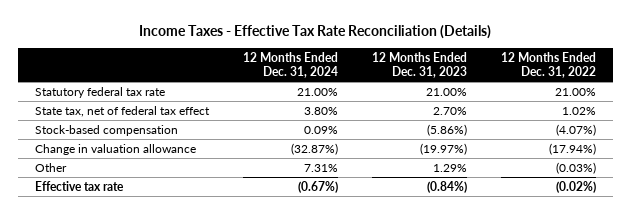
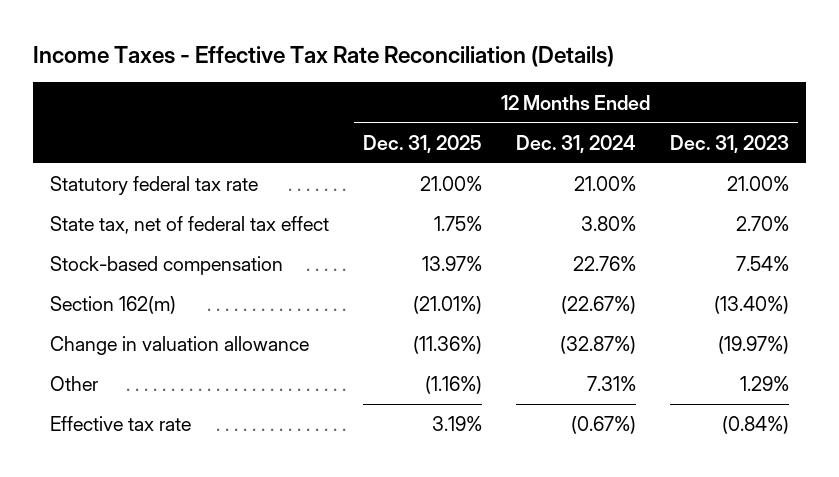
[500,51,596,79] 12 Months Ended Dec. 31, 2022 -> none
none -> [362,134,482,153] Dec. 31, 2025
[303,125,338,134] 0.09% -> [573,256,637,272] 22.76%
[426,123,467,136] (5.86%) -> [736,256,790,272] 7.54%
none -> [49,296,176,315] Section 162(m)

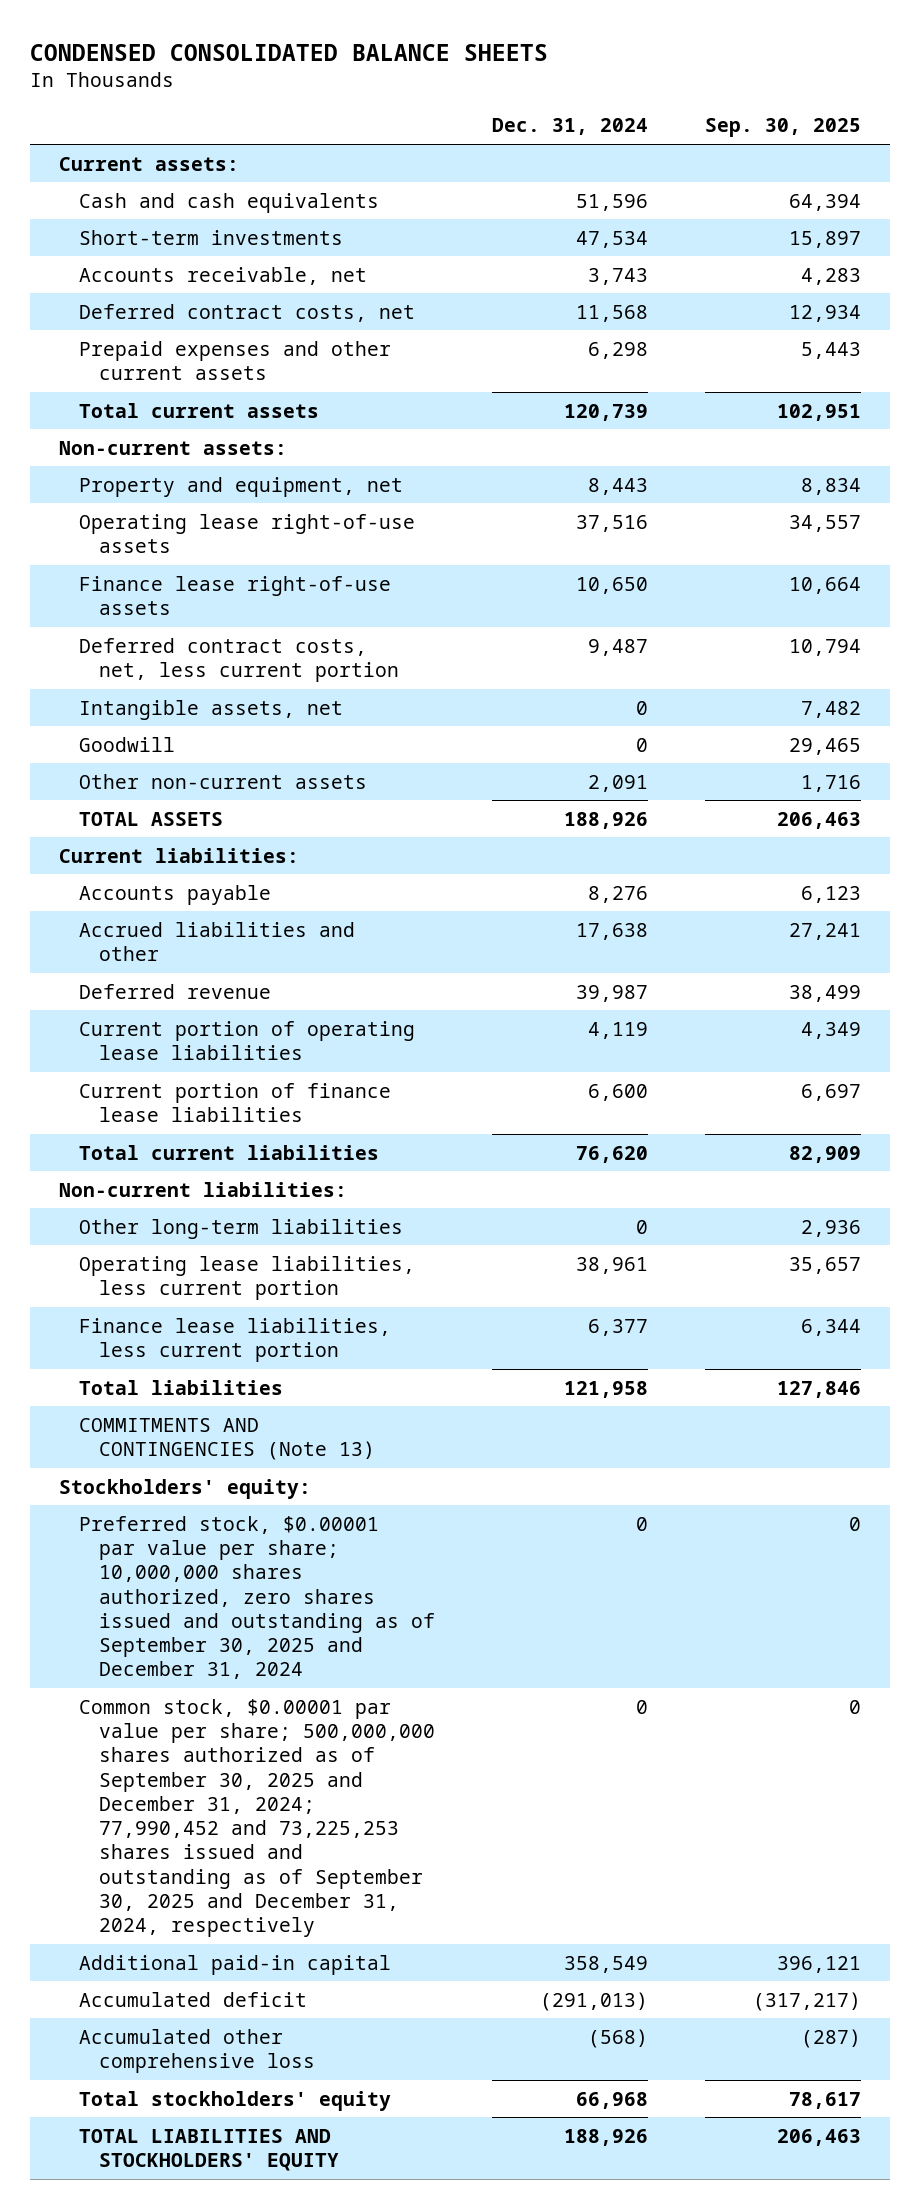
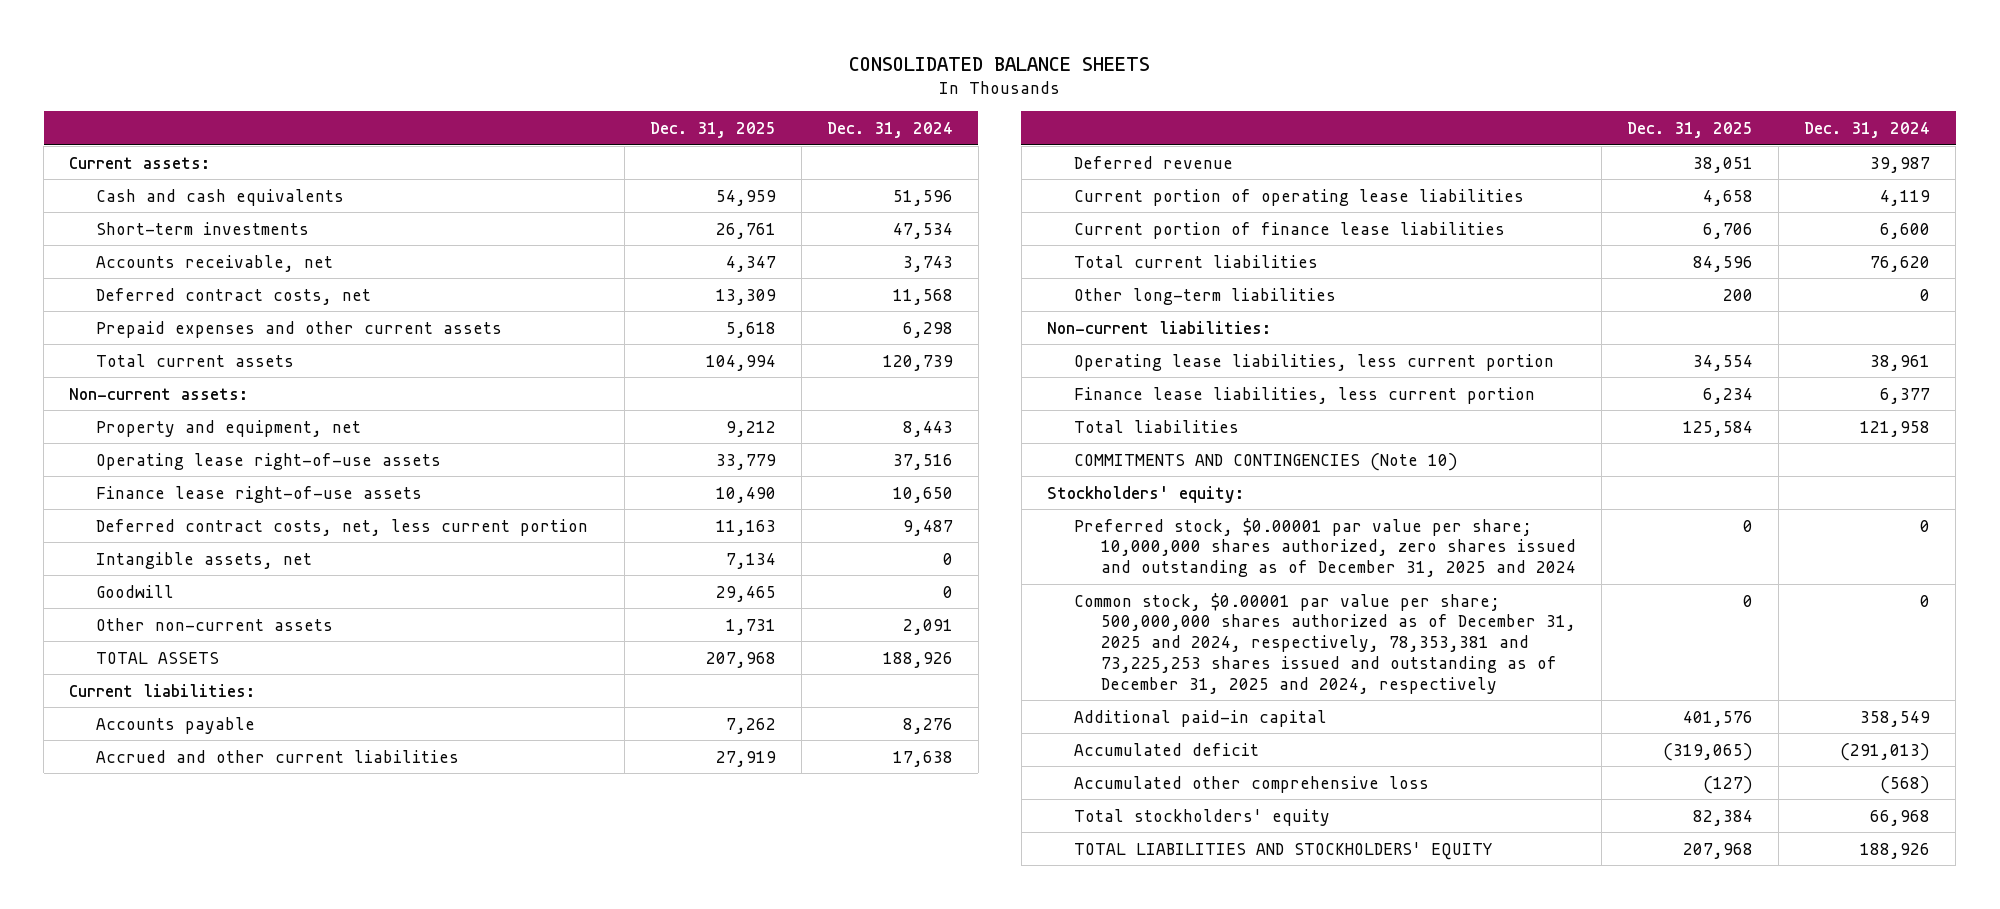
[30,43,549,61] CONDENSED CONSOLIDATED BALANCE SHEETS -> [848,56,1150,71] CONSOLIDATED BALANCE SHEETS
[705,118,862,138] Sep. 30, 2025 -> none
none -> [649,121,776,138] Dec. 31, 2025
[79,921,356,961] Accrued liabilities and other -> [96,749,460,763] Accrued and other current liabilities
[58,1181,347,1197] Non-current liabilities: -> [1046,320,1271,334] Non-current liabilities:
[79,1417,376,1460] COMMITMENTS AND CONTINGENCIES (Note 13) -> [1073,452,1458,471] COMMITMENTS AND CONTINGENCIES (Note 10)
[79,1515,436,1680] Preferred stock, $0.00001 par value per share; 10,000,000 shares authorized, zero shares issued and outstanding as of September 30, 2025 and December 31, 2024 -> [1073,517,1577,578] Preferred stock, $0.00001 par value per share; 10,000,000 shares authorized, zero shares issued and outstanding as of December 31, 2025 and 2024
[79,1698,436,1938] Common stock, $0.00001 par value per share; 500,000,000 shares authorized as of September 30, 2025 and December 31, 2024; 77,990,452 and 73,225,253 shares issued and outstanding as of September 30, 2025 and December 31, 2024, respectively -> [1073,592,1577,694] Common stock, $0.00001 par value per share; 500,000,000 shares authorized as of December 31, 2025 and 2024, respectively, 78,353,381 and 73,225,253 shares issued and outstanding as of December 31, 2025 and 2024, respectively

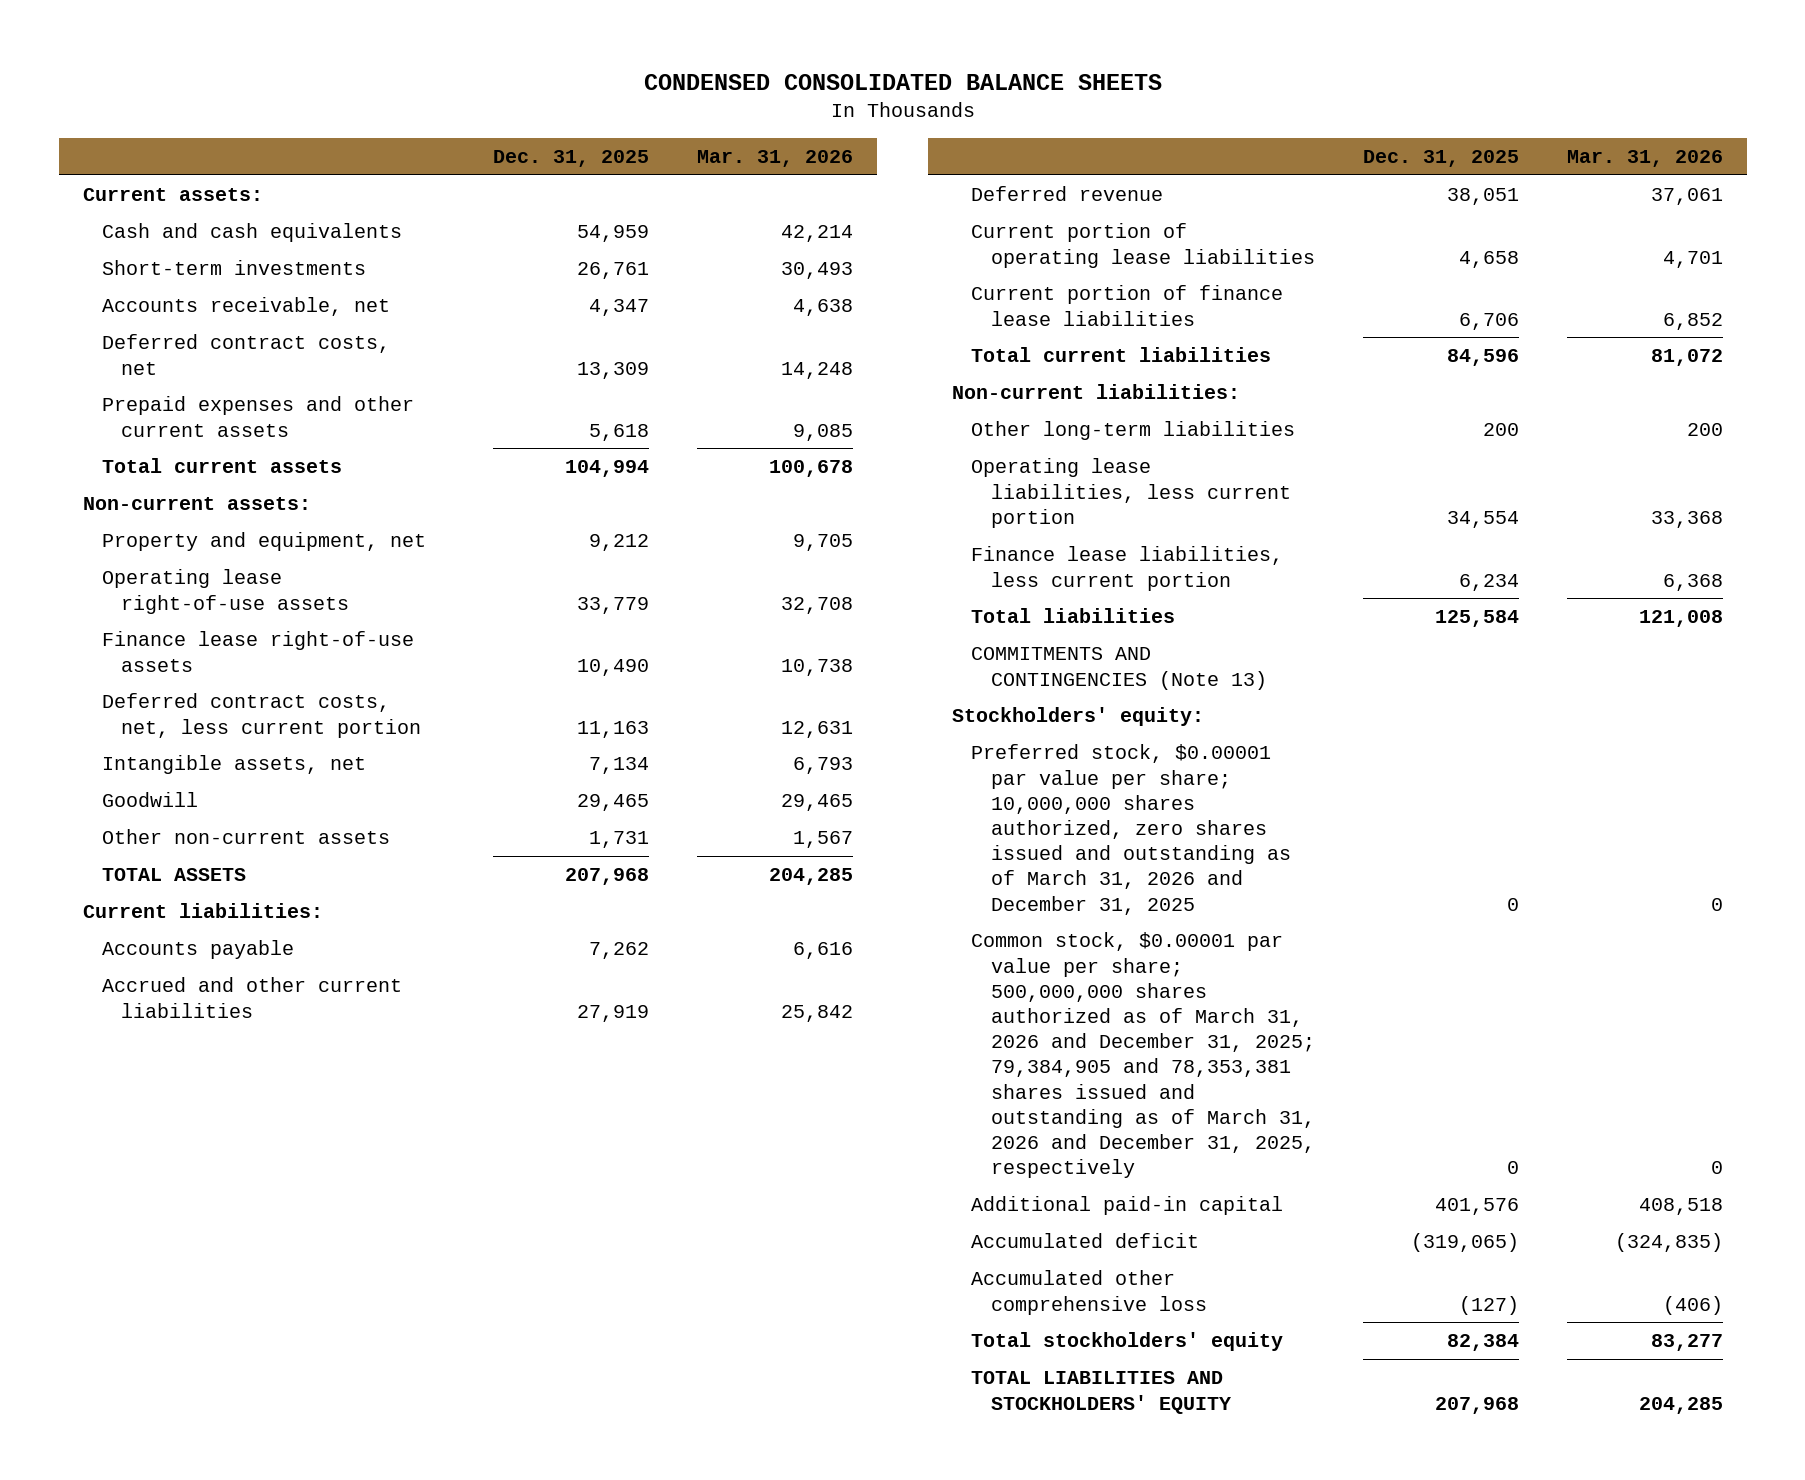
[848,56,1150,71] CONSOLIDATED BALANCE SHEETS -> [643,74,1162,91] CONDENSED CONSOLIDATED BALANCE SHEETS
[826,121,953,138] Dec. 31, 2024 -> none
none -> [697,149,854,167] Mar. 31, 2026
[1073,287,1336,305] Other long-term liabilities -> [971,421,1296,441] Other long-term liabilities
[1073,452,1458,471] COMMITMENTS AND CONTINGENCIES (Note 10) -> [971,647,1267,690] COMMITMENTS AND CONTINGENCIES (Note 13)
[1073,517,1577,578] Preferred stock, $0.00001 par value per share; 10,000,000 shares authorized, zero shares issued and outstanding as of December 31, 2025 and 2024 -> [971,744,1291,915] Preferred stock, $0.00001 par value per share; 10,000,000 shares authorized, zero shares issued and outstanding as of March 31, 2026 and December 31, 2025
[1073,592,1577,694] Common stock, $0.00001 par value per share; 500,000,000 shares authorized as of December 31, 2025 and 2024, respectively, 78,353,381 and 73,225,253 shares issued and outstanding as of December 31, 2025 and 2024, respectively -> [971,932,1315,1179] Common stock, $0.00001 par value per share; 500,000,000 shares authorized as of March 31, 2026 and December 31, 2025; 79,384,905 and 78,353,381 shares issued and outstanding as of March 31, 2026 and December 31, 2025, respectively

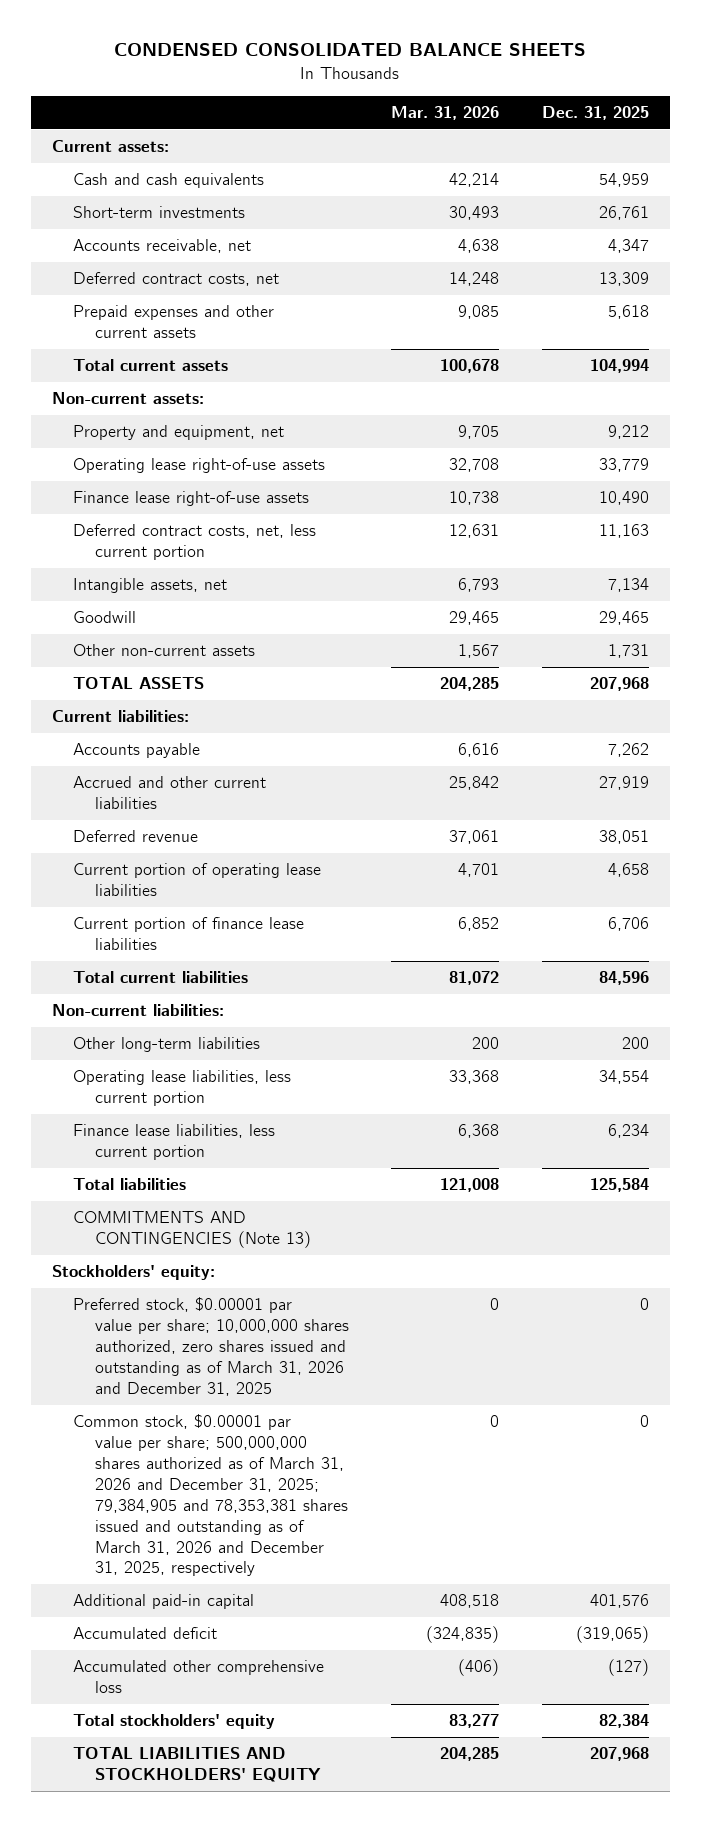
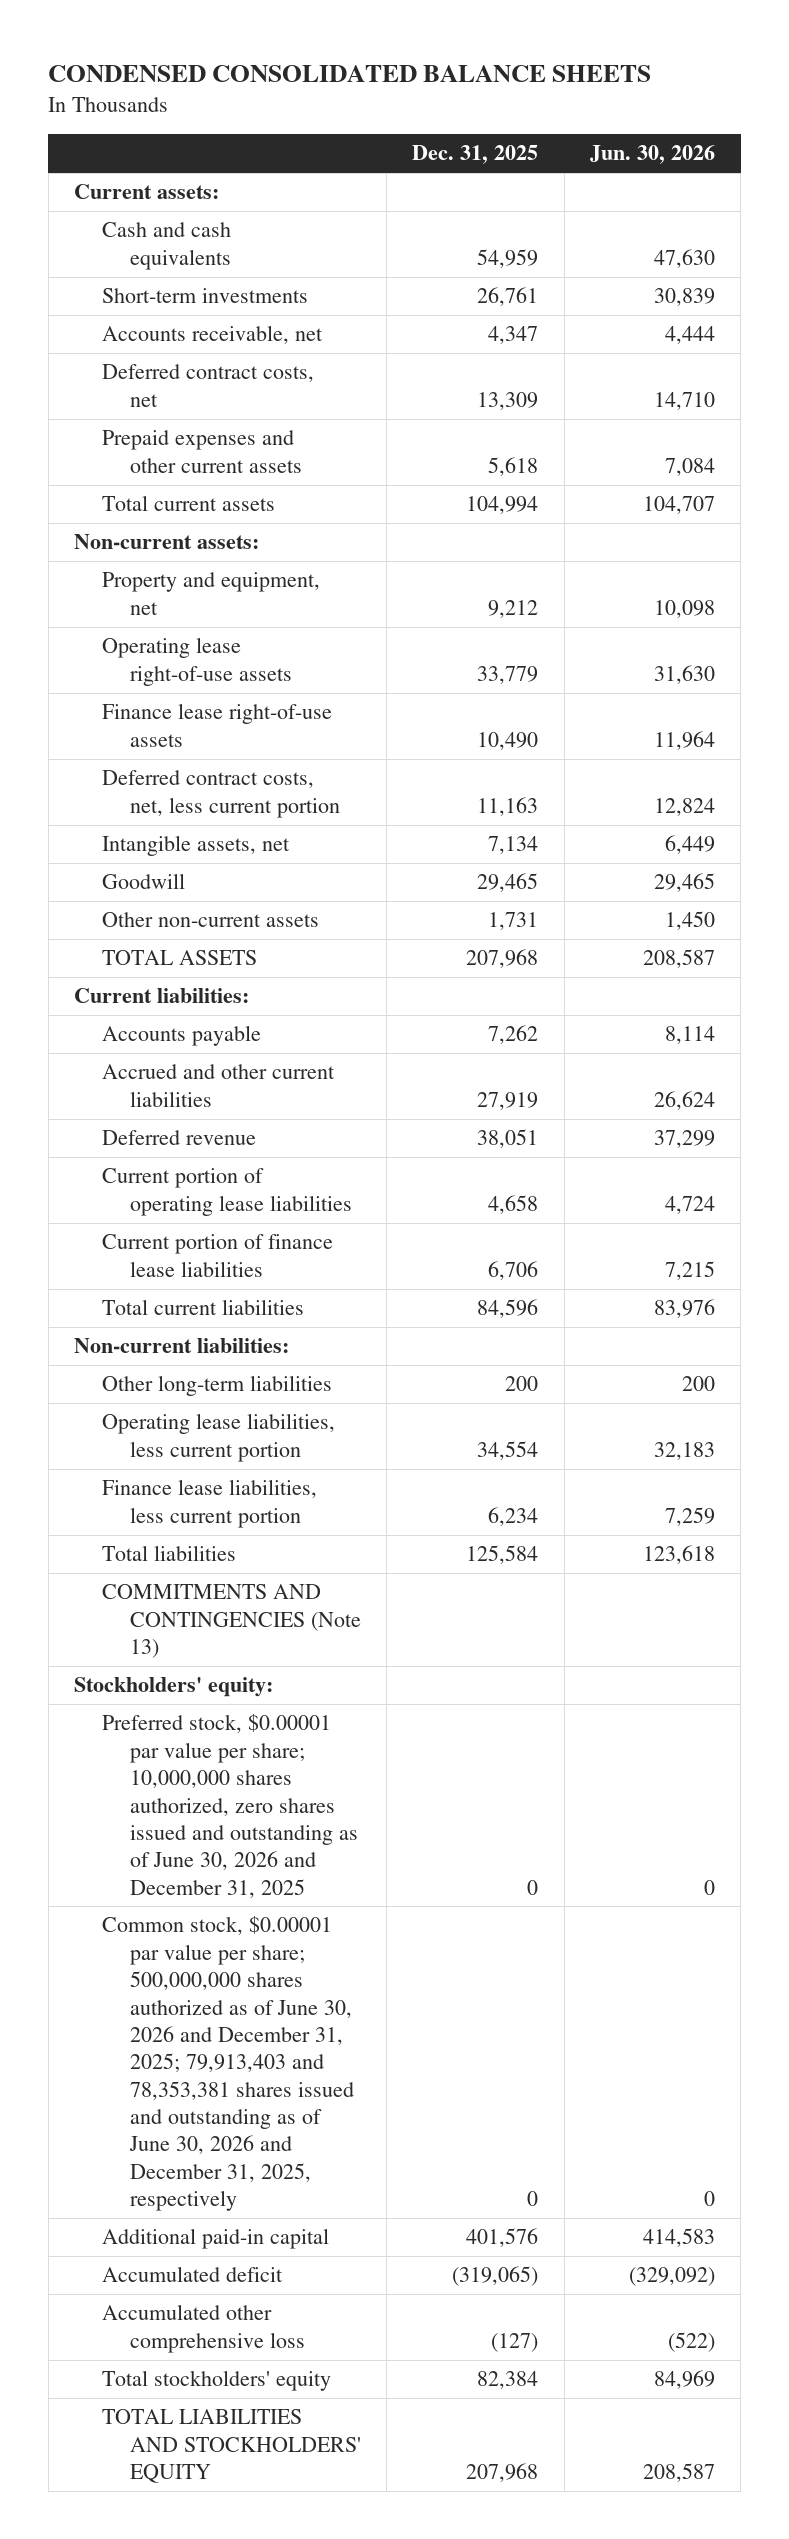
[391,105,500,120] Mar. 31, 2026 -> none
none -> [589,145,715,165] Jun. 30, 2026
[73,1297,350,1396] Preferred stock, $0.00001 par value per share; 10,000,000 shares authorized, zero shares issued and outstanding as of March 31, 2026 and December 31, 2025 -> [101,1714,358,1898] Preferred stock, $0.00001 par value per share; 10,000,000 shares authorized, zero shares issued and outstanding as of June 30, 2026 and December 31, 2025
[73,1414,349,1577] Common stock, $0.00001 par value per share; 500,000,000 shares authorized as of March 31, 2026 and December 31, 2025; 79,384,905 and 78,353,381 shares issued and outstanding as of March 31, 2026 and December 31, 2025, respectively -> [101,1916,354,2211] Common stock, $0.00001 par value per share; 500,000,000 shares authorized as of June 30, 2026 and December 31, 2025; 79,913,403 and 78,353,381 shares issued and outstanding as of June 30, 2026 and December 31, 2025, respectively

